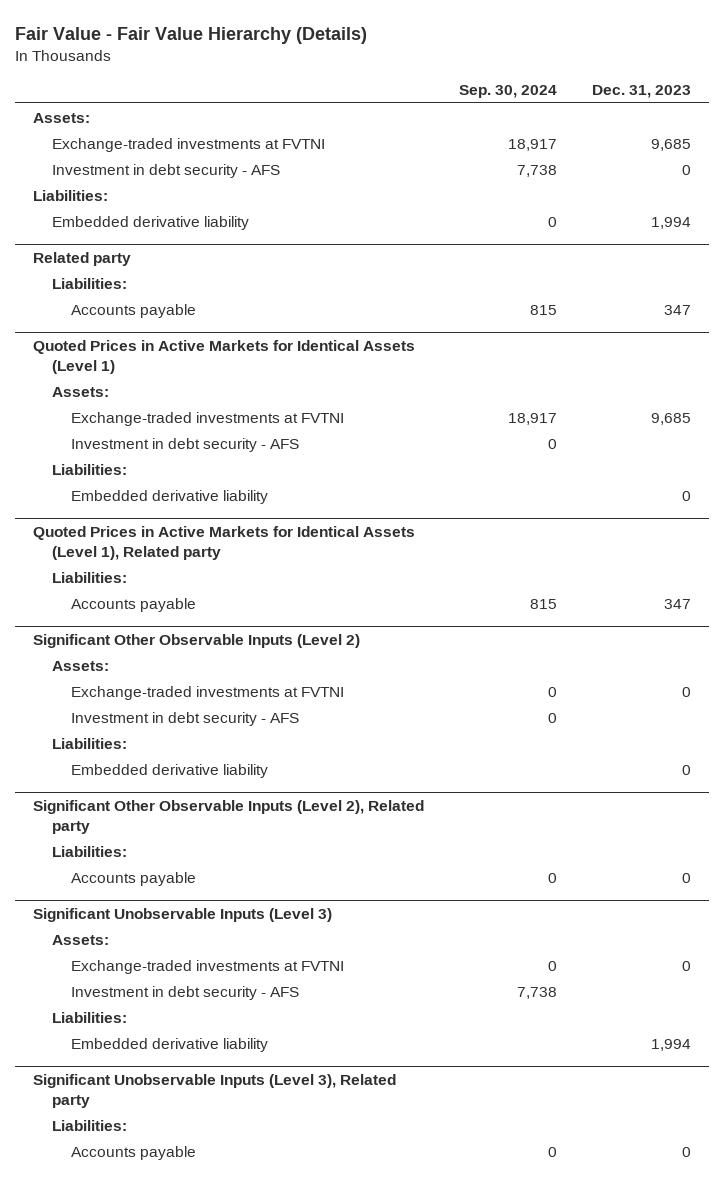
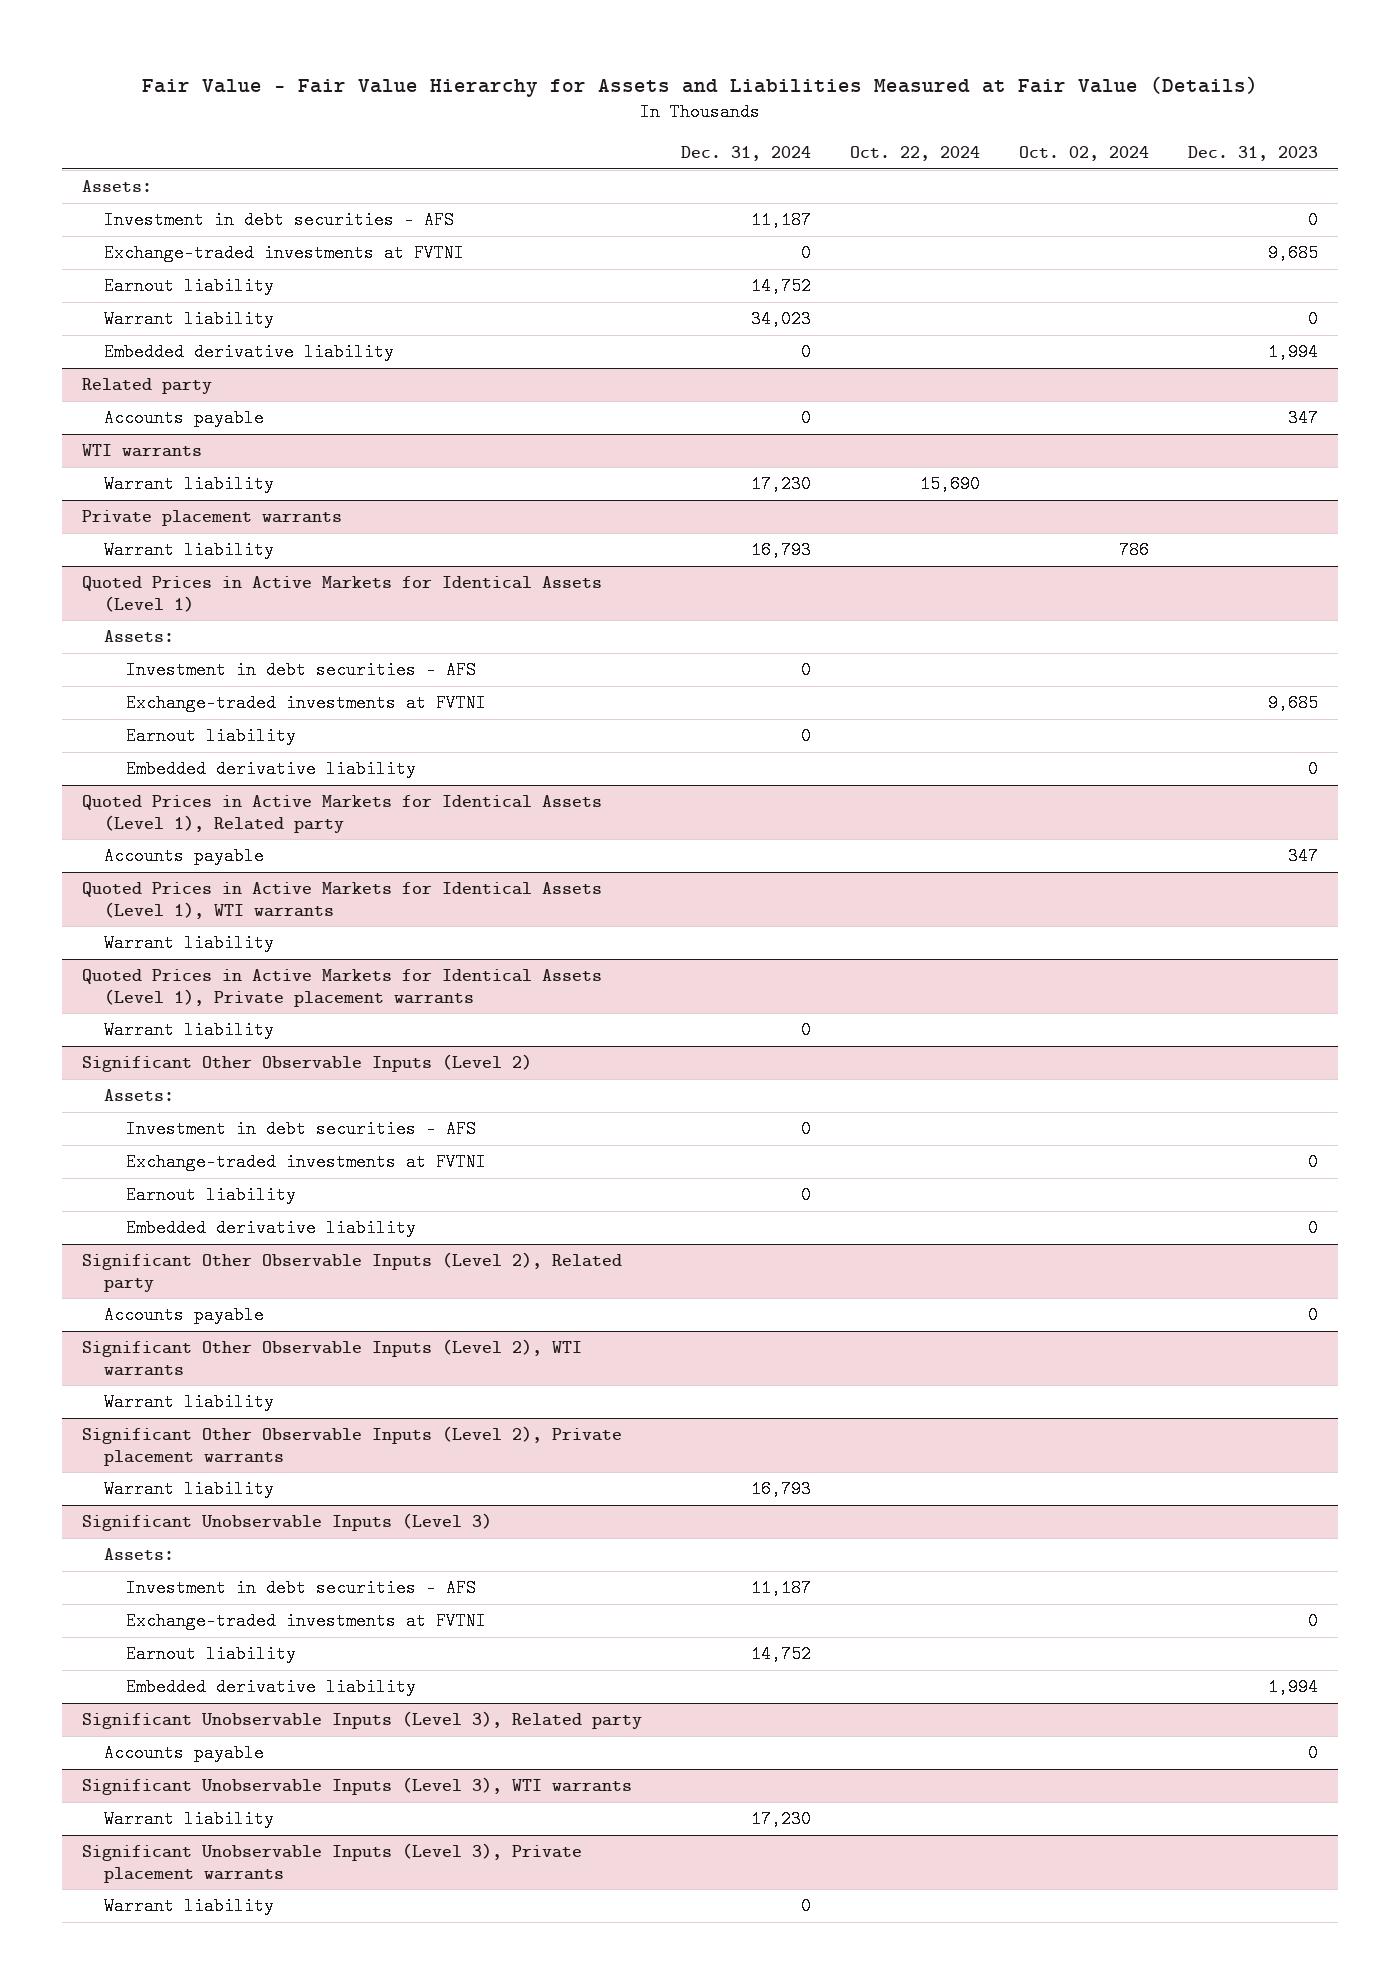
[15,26,368,44] Fair Value - Fair Value Hierarchy (Details) -> [142,75,1259,97] Fair Value - Fair Value Hierarchy for Assets and Liabilities Measured at Fair Value (Details)
[459,84,558,98] Sep. 30, 2024 -> none
none -> [681,146,812,162] Dec. 31, 2024
none -> [850,146,981,162] Oct. 22, 2024
none -> [1019,146,1150,162] Oct. 02, 2024
none -> [104,211,455,230] Investment in debt securities - AFS
[52,163,281,178] Investment in debt security - AFS -> none
[32,189,108,201] Liabilities: -> none
none -> [104,277,275,296] Earnout liability
none -> [104,310,275,329] Warrant liability
[52,277,128,289] Liabilities: -> none
none -> [81,444,202,458] WTI warrants
none -> [104,475,275,494] Warrant liability
none -> [81,510,342,527] Private placement warrants
none -> [104,541,275,560] Warrant liability
none -> [126,661,477,680] Investment in debt securities - AFS
[71,437,300,452] Investment in debt security - AFS -> none
[52,463,128,475] Liabilities: -> none
none -> [126,727,297,746] Earnout liability
[52,571,128,583] Liabilities: -> none
none -> [81,882,602,919] Quoted Prices in Active Markets for Identical Assets (Level 1), WTI warrants
none -> [104,934,275,953] Warrant liability
none -> [81,969,602,1007] Quoted Prices in Active Markets for Identical Assets (Level 1), Private placement warrants
none -> [104,1021,275,1040] Warrant liability
none -> [126,1120,477,1139] Investment in debt securities - AFS
[71,711,300,726] Investment in debt security - AFS -> none
[52,737,128,749] Liabilities: -> none
none -> [126,1186,297,1205] Earnout liability
[52,845,128,857] Liabilities: -> none
none -> [81,1339,582,1376] Significant Other Observable Inputs (Level 2), WTI warrants
none -> [104,1393,275,1412] Warrant liability
none -> [81,1426,622,1466] Significant Other Observable Inputs (Level 2), Private placement warrants
none -> [104,1480,275,1499] Warrant liability
none -> [126,1579,477,1598] Investment in debt securities - AFS
[71,985,300,1000] Investment in debt security - AFS -> none
[52,1011,128,1023] Liabilities: -> none
none -> [126,1645,297,1664] Earnout liability
[52,1119,128,1131] Liabilities: -> none
none -> [81,1777,632,1796] Significant Unobservable Inputs (Level 3), WTI warrants
none -> [104,1810,275,1829] Warrant liability
none -> [81,1843,582,1883] Significant Unobservable Inputs (Level 3), Private placement warrants
none -> [104,1897,275,1916] Warrant liability

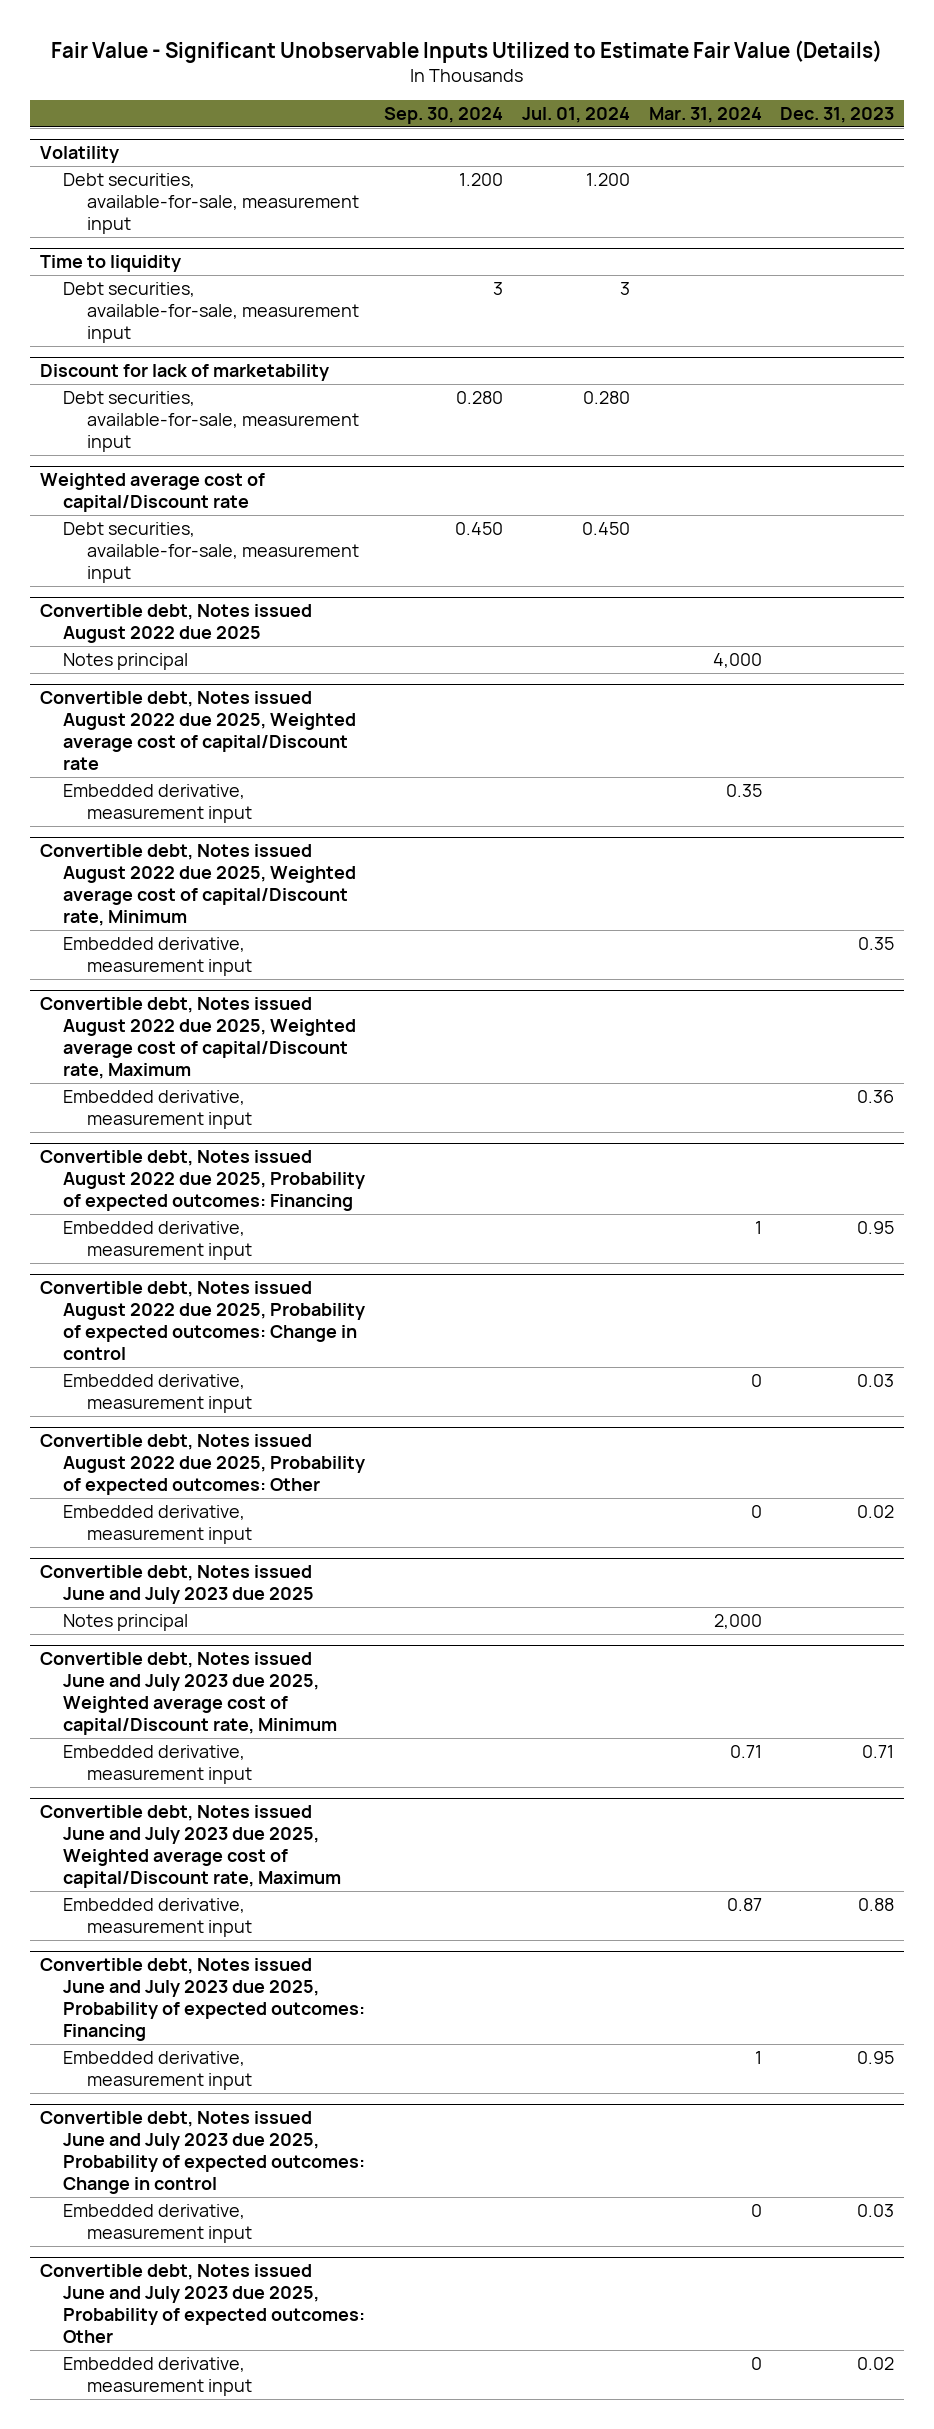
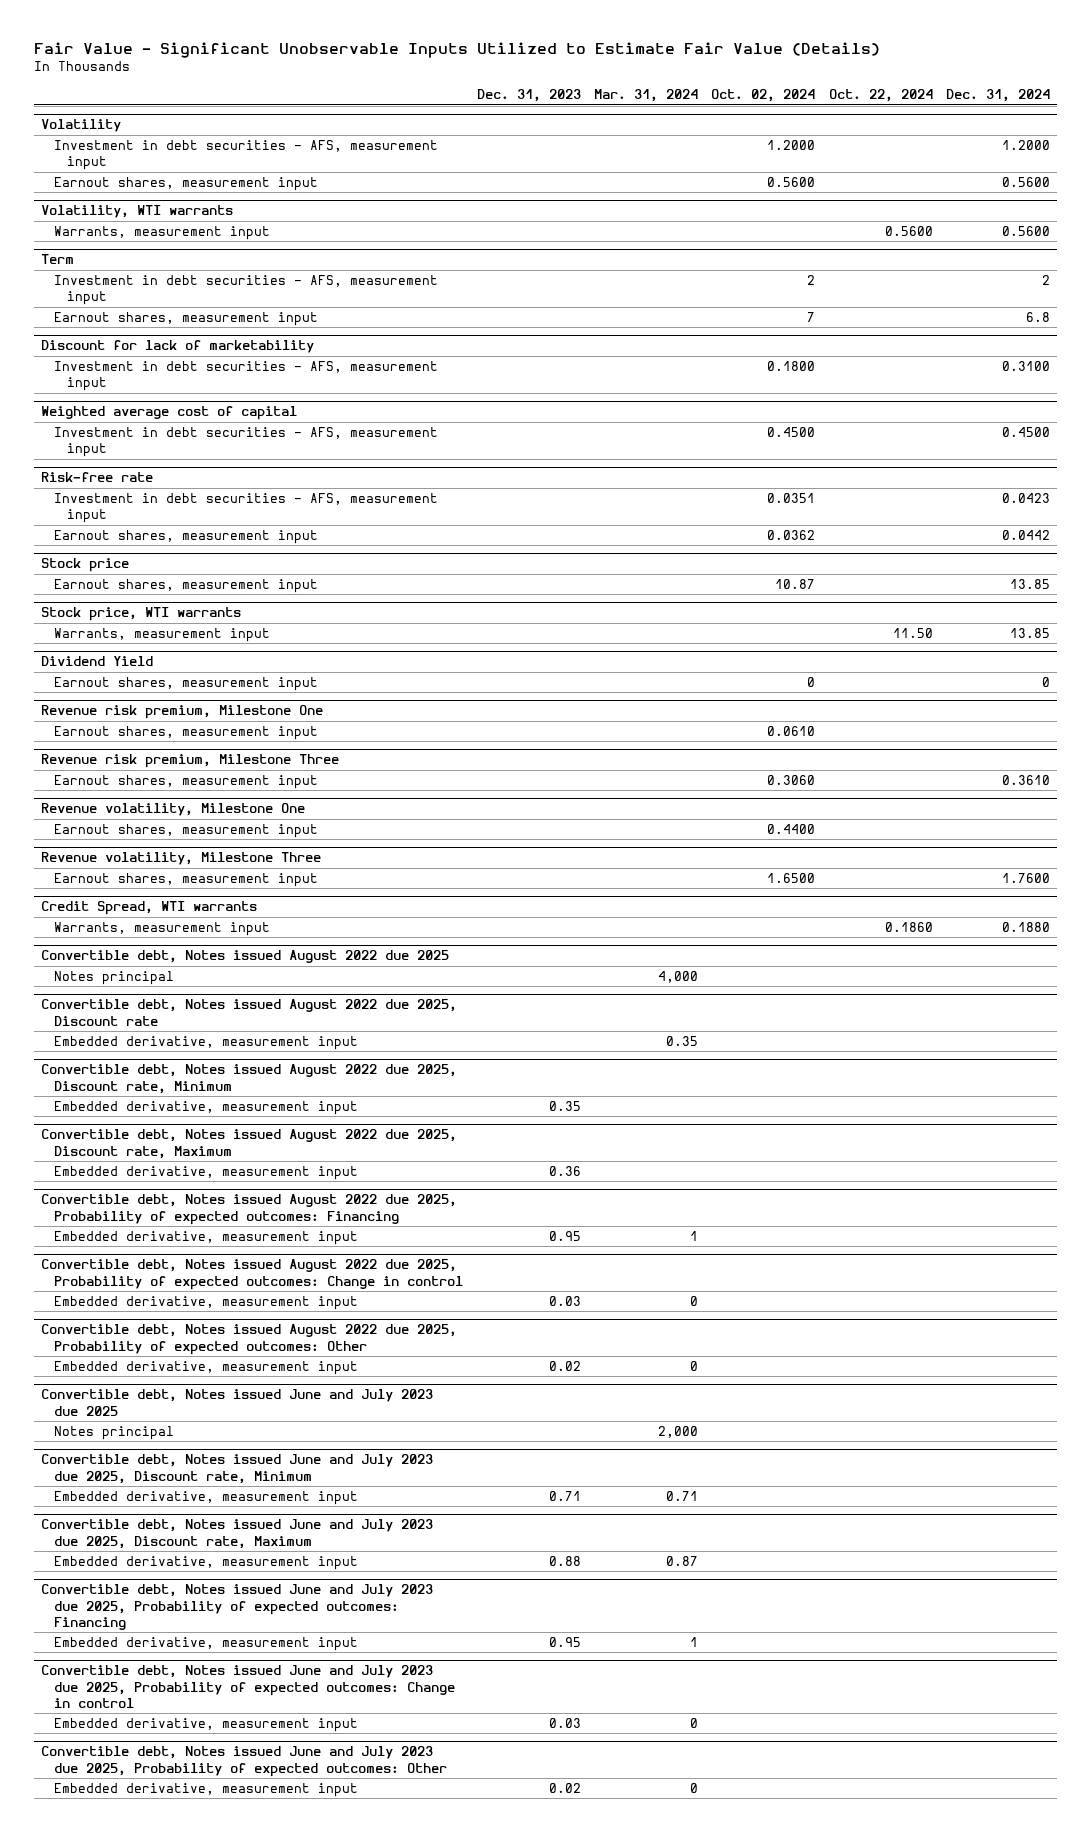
[384,107,504,125] Sep. 30, 2024 -> none
[521,107,630,124] Jul. 01, 2024 -> none
none -> [711,89,816,103] Oct. 02, 2024
none -> [828,89,933,103] Oct. 22, 2024
none -> [946,89,1051,103] Dec. 31, 2024
[63,173,360,235] Debt securities, available-for-sale, measurement input -> [54,140,439,171] Investment in debt securities - AFS, measurement input
none -> [54,177,319,192] Earnout shares, measurement input
none -> [41,205,234,219] Volatility, WTI warrants
none -> [54,226,271,241] Warrants, measurement input
[39,255,181,273] Time to liquidity -> [41,254,75,265] Term
[63,282,360,344] Debt securities, available-for-sale, measurement input -> [54,275,439,306] Investment in debt securities - AFS, measurement input
none -> [54,312,319,327] Earnout shares, measurement input
[39,473,265,513] Weighted average cost of capital/Discount rate -> none
[63,522,360,584] Debt securities, available-for-sale, measurement input -> none
[63,391,360,453] Debt securities, available-for-sale, measurement input -> [54,361,439,392] Investment in debt securities - AFS, measurement input
none -> [41,406,298,421] Weighted average cost of capital
none -> [54,427,439,458] Investment in debt securities - AFS, measurement input
none -> [41,472,154,483] Risk-free rate
none -> [54,493,439,524] Investment in debt securities - AFS, measurement input
none -> [54,530,319,545] Earnout shares, measurement input
none -> [41,558,130,573] Stock price
none -> [54,579,319,594] Earnout shares, measurement input
none -> [41,607,242,622] Stock price, WTI warrants
none -> [54,628,271,643] Warrants, measurement input
none -> [41,656,154,667] Dividend Yield
none -> [54,677,319,692] Earnout shares, measurement input
none -> [41,705,324,720] Revenue risk premium, Milestone One
none -> [54,726,319,741] Earnout shares, measurement input
none -> [41,754,340,769] Revenue risk premium, Milestone Three
none -> [54,775,319,790] Earnout shares, measurement input
none -> [41,803,306,817] Revenue volatility, Milestone One
none -> [54,824,319,839] Earnout shares, measurement input
none -> [41,852,322,866] Revenue volatility, Milestone Three
none -> [54,873,319,888] Earnout shares, measurement input
none -> [41,901,258,916] Credit Spread, WTI warrants
none -> [54,922,271,937] Warrants, measurement input
[39,691,357,771] Convertible debt, Notes issued August 2022 due 2025, Weighted average cost of capital/Discount rate -> [41,999,458,1026] Convertible debt, Notes issued August 2022 due 2025, Discount rate
[39,844,357,927] Convertible debt, Notes issued August 2022 due 2025, Weighted average cost of capital/Discount rate, Minimum -> [41,1064,458,1094] Convertible debt, Notes issued August 2022 due 2025, Discount rate, Minimum
[39,997,357,1080] Convertible debt, Notes issued August 2022 due 2025, Weighted average cost of capital/Discount rate, Maximum -> [41,1129,458,1159] Convertible debt, Notes issued August 2022 due 2025, Discount rate, Maximum
[39,1652,338,1736] Convertible debt, Notes issued June and July 2023 due 2025, Weighted average cost of capital/Discount rate, Minimum -> [41,1454,434,1484] Convertible debt, Notes issued June and July 2023 due 2025, Discount rate, Minimum
[39,1805,342,1889] Convertible debt, Notes issued June and July 2023 due 2025, Weighted average cost of capital/Discount rate, Maximum -> [41,1519,434,1549] Convertible debt, Notes issued June and July 2023 due 2025, Discount rate, Maximum

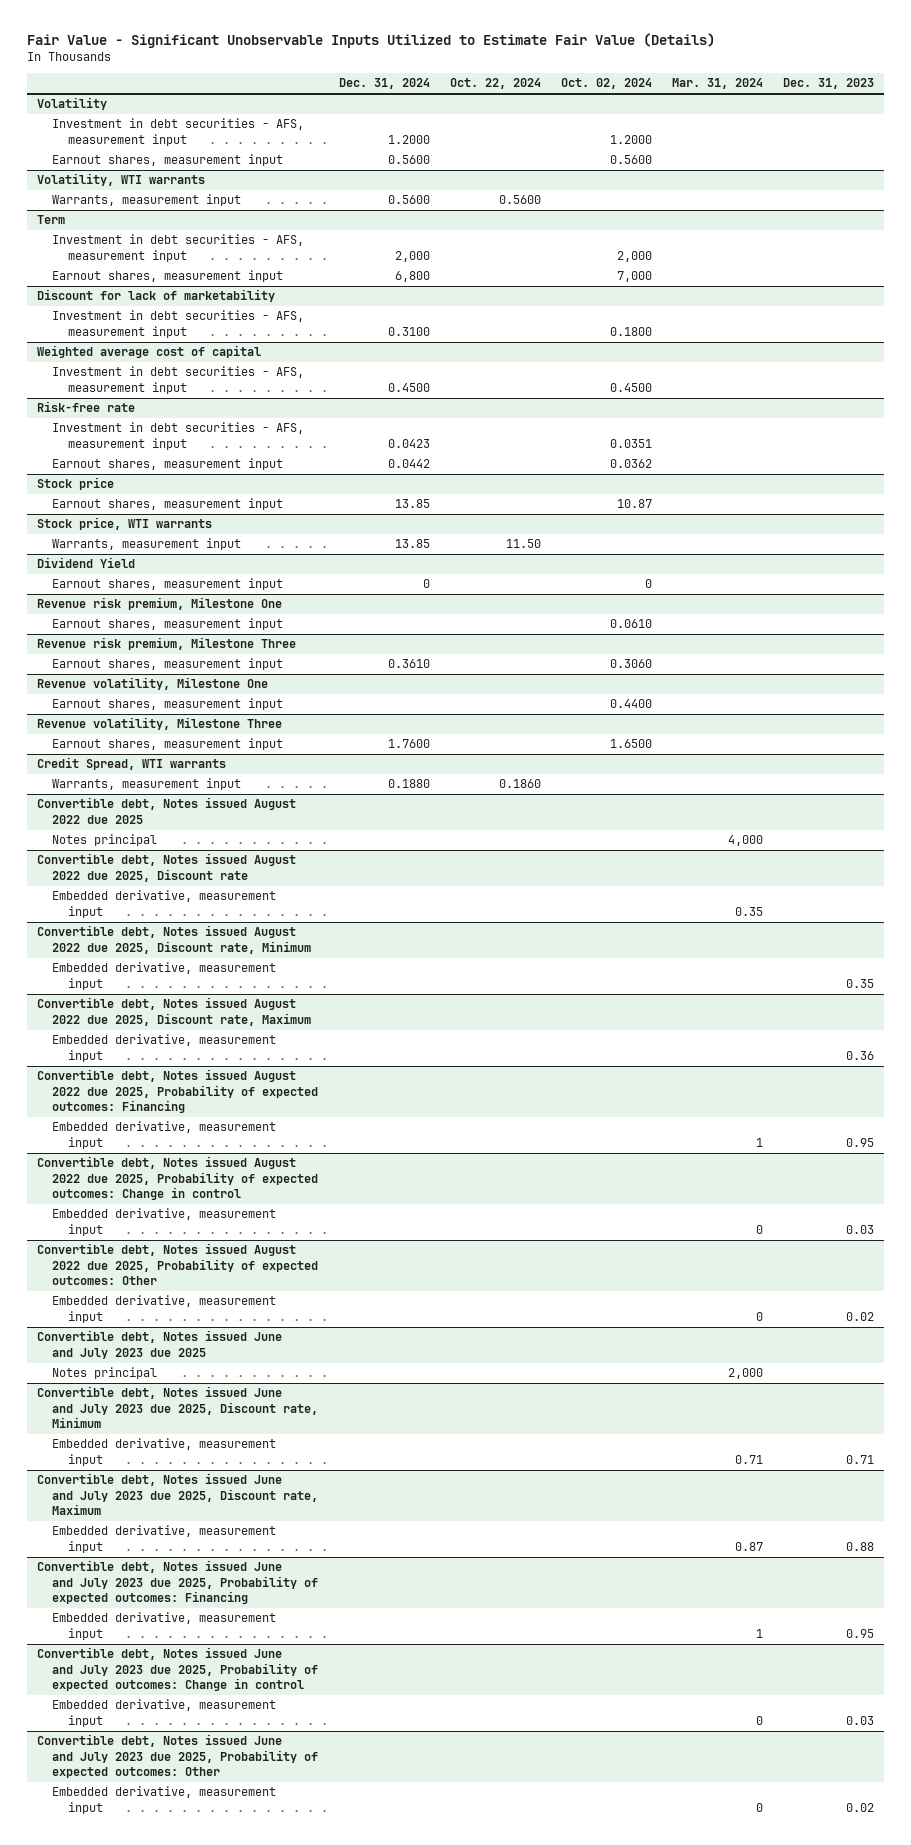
[807,275,816,286] 2 -> [616,250,652,262] 2,000
[1042,275,1051,286] 2 -> [394,250,430,262] 2,000
[807,312,816,323] 7 -> [616,271,652,283] 7,000
[1026,312,1051,323] 6.8 -> [394,271,430,283] 6,800

